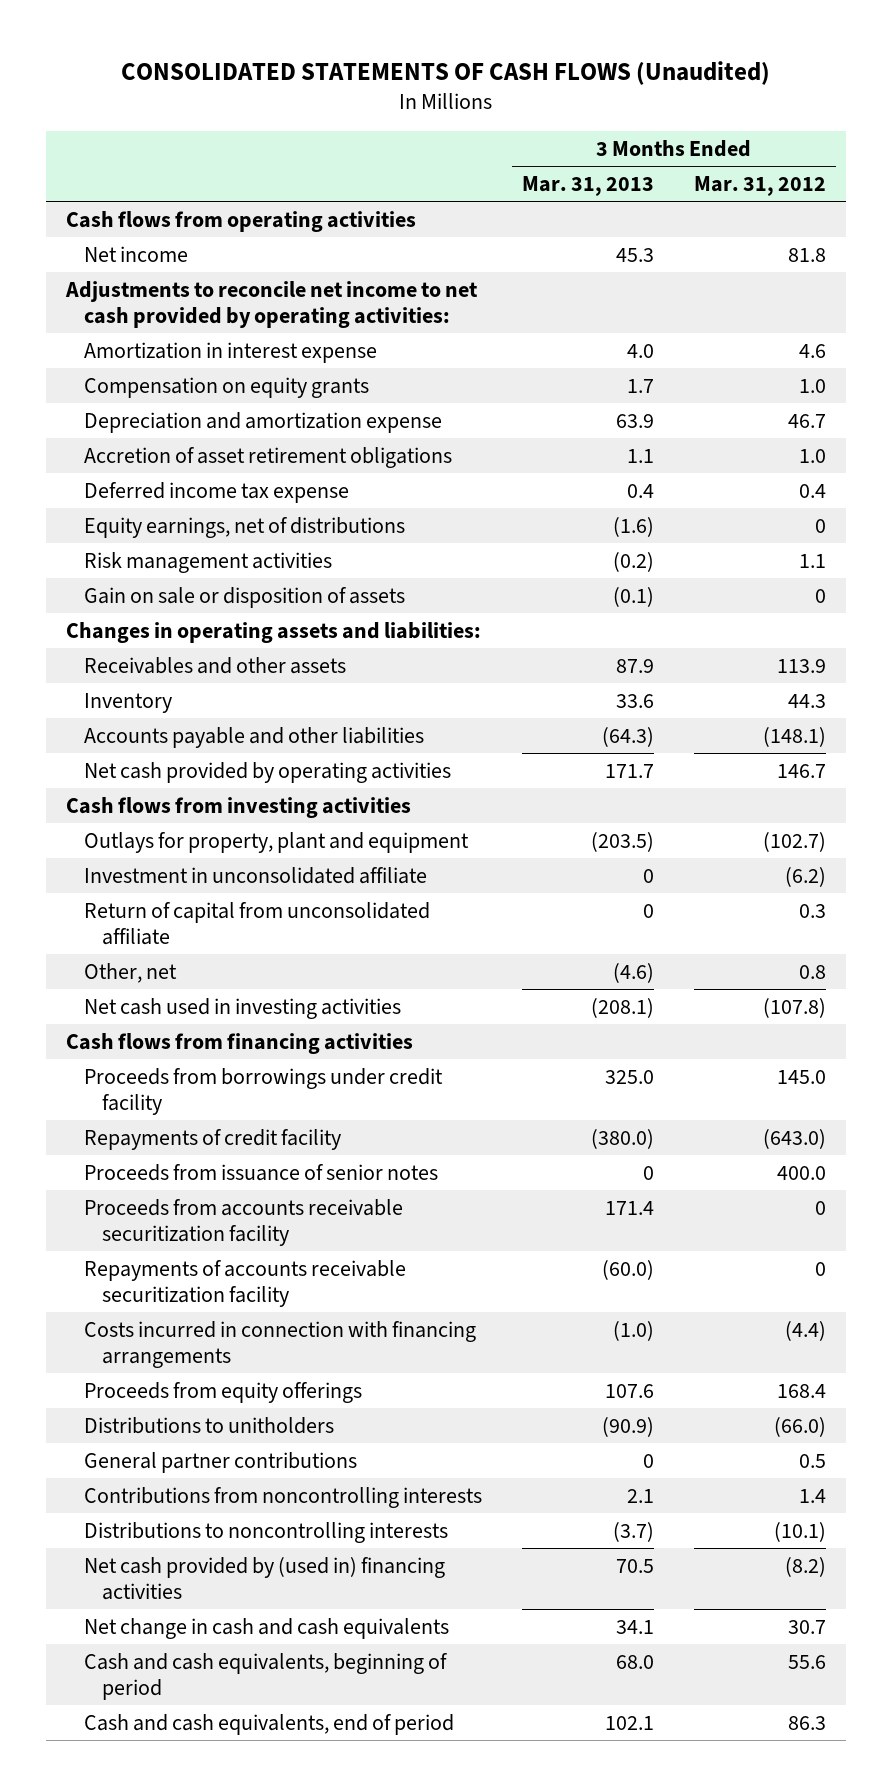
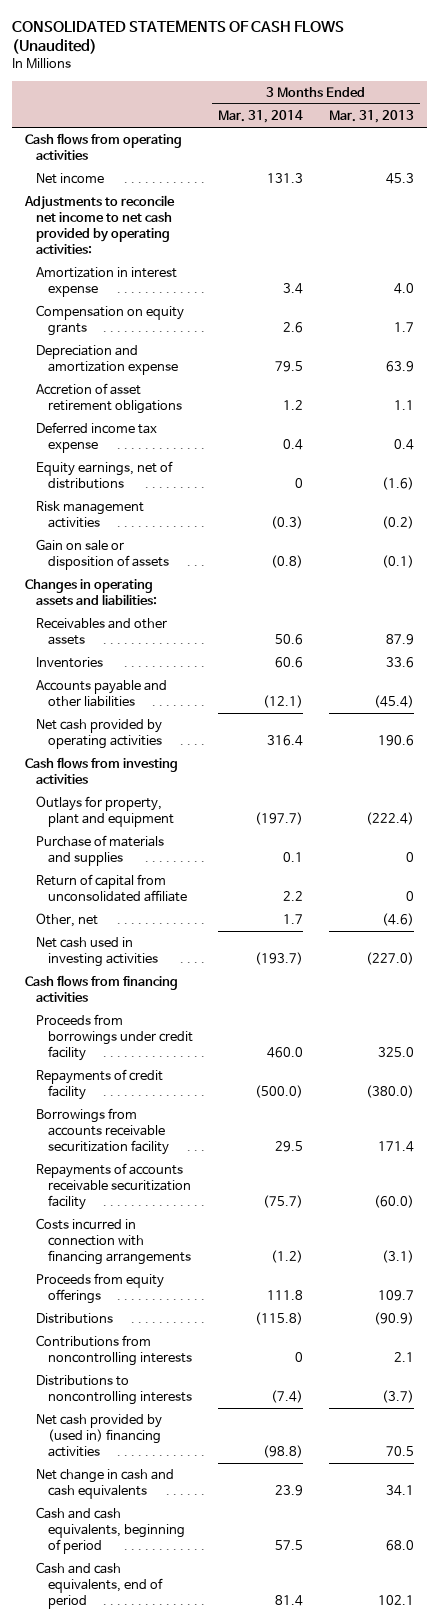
[693,175,826,196] Mar. 31, 2012 -> none
none -> [218,109,304,123] Mar. 31, 2014
[83,692,172,713] Inventory -> [36,657,104,669] Inventories
[601,726,654,747] (64.3) -> [374,694,415,708] (45.4)
[604,763,654,778] 171.7 -> [378,734,415,746] 190.6
[83,866,427,884] Investment in unconsolidated affiliate -> none
[590,831,654,852] (203.5) -> [366,811,415,825] (222.4)
none -> [36,835,165,866] Purchase of materials and supplies
[590,997,654,1018] (208.1) -> [366,951,415,965] (227.0)
[83,1163,438,1181] Proceeds from issuance of senior notes -> none
[83,1198,403,1247] Proceeds from accounts receivable securitization facility -> [36,1108,169,1155] Borrowings from accounts receivable securitization facility
[83,1451,357,1473] General partner contributions -> none
[612,1320,654,1341] (1.0) -> [382,1249,415,1263] (3.1)
[604,1383,654,1398] 107.6 -> [378,1289,415,1301] 109.7
[83,1416,334,1434] Distributions to unitholders -> [36,1313,114,1325] Distributions

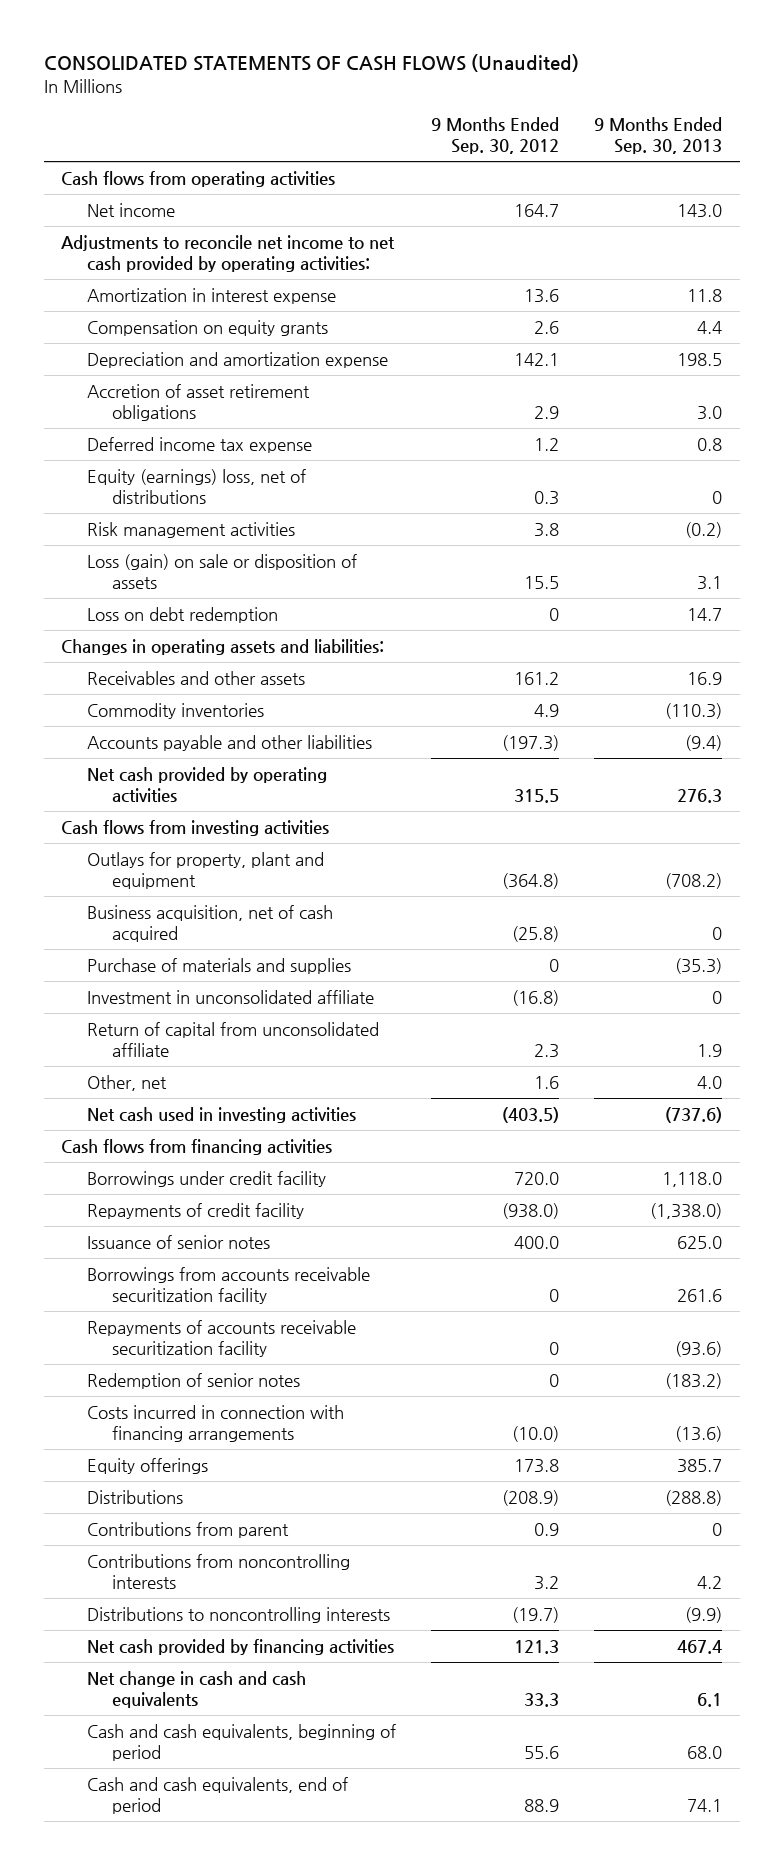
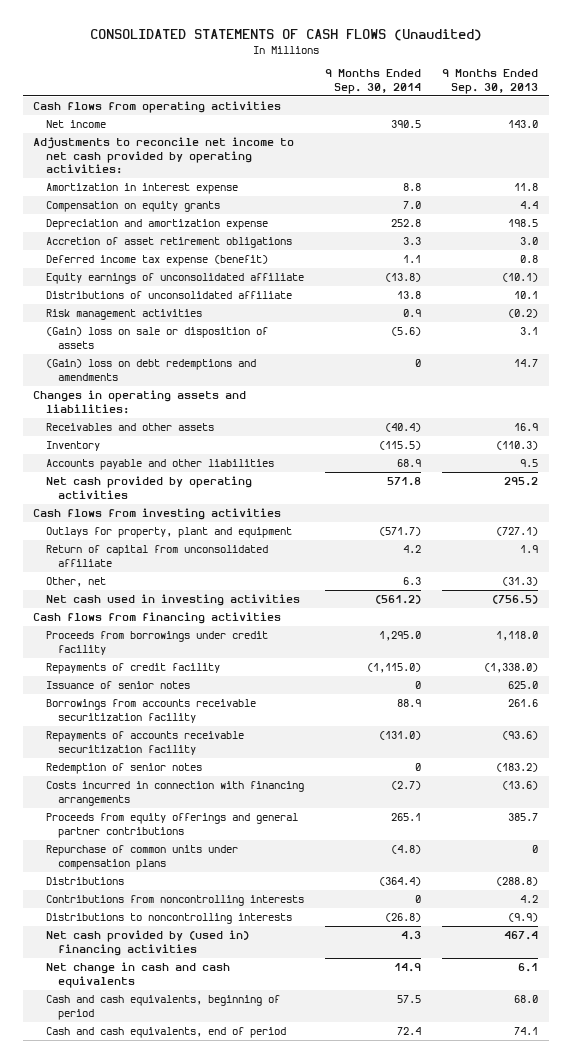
[431,117,560,155] 9 Months Ended Sep. 30, 2012 -> none
none -> [325,69,422,94] 9 Months Ended Sep. 30, 2014
[86,436,312,453] Deferred income tax expense -> [45,255,268,267] Deferred income tax expense (benefit)
[86,468,306,504] Equity (earnings) loss, net of distributions -> [45,273,304,285] Equity earnings of unconsolidated affiliate
[712,490,723,504] 0 -> [502,273,539,283] (10.1)
none -> [45,291,292,300] Distributions of unconsolidated affiliate
[86,553,357,589] Loss (gain) on sale or disposition of assets -> [45,327,268,349] (Gain) loss on sale or disposition of assets
[86,606,278,623] Loss on debt redemption -> [45,359,256,381] (Gain) loss on debt redemptions and amendments
[86,702,264,719] Commodity inventories -> [45,441,100,452] Inventory
[685,734,723,751] (9.4) -> [520,459,539,468] 9.5
[677,788,723,803] 276.3 -> [504,477,539,487] 295.2
[86,904,333,942] Business acquisition, net of cash acquired -> none
[86,957,351,974] Purchase of materials and supplies -> none
[86,989,374,1004] Investment in unconsolidated affiliate -> none
[665,872,723,889] (708.2) -> [496,527,539,537] (727.1)
[697,1075,723,1089] 4.0 -> [502,577,539,587] (31.3)
[665,1106,723,1123] (737.6) -> [492,595,539,605] (756.5)
[86,1170,326,1187] Borrowings under credit facility -> [45,631,268,655] Proceeds from borrowings under credit facility
[86,1457,208,1474] Equity offerings -> [45,813,298,838] Proceeds from equity offerings and general partner contributions
none -> [45,845,238,870] Repurchase of common units under compensation plans
[86,1521,289,1538] Contributions from parent -> none
[86,1638,394,1655] Net cash provided by financing activities -> [45,930,249,956] Net cash provided by (used in) financing activities

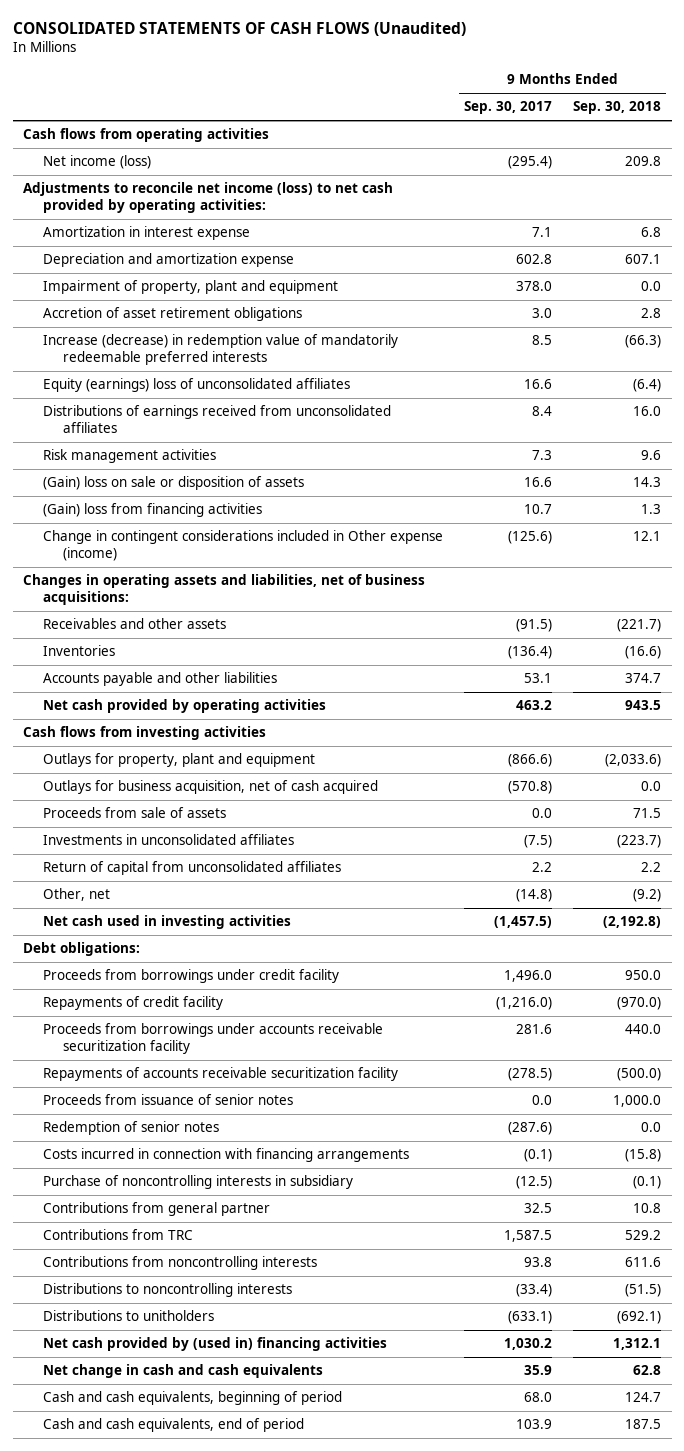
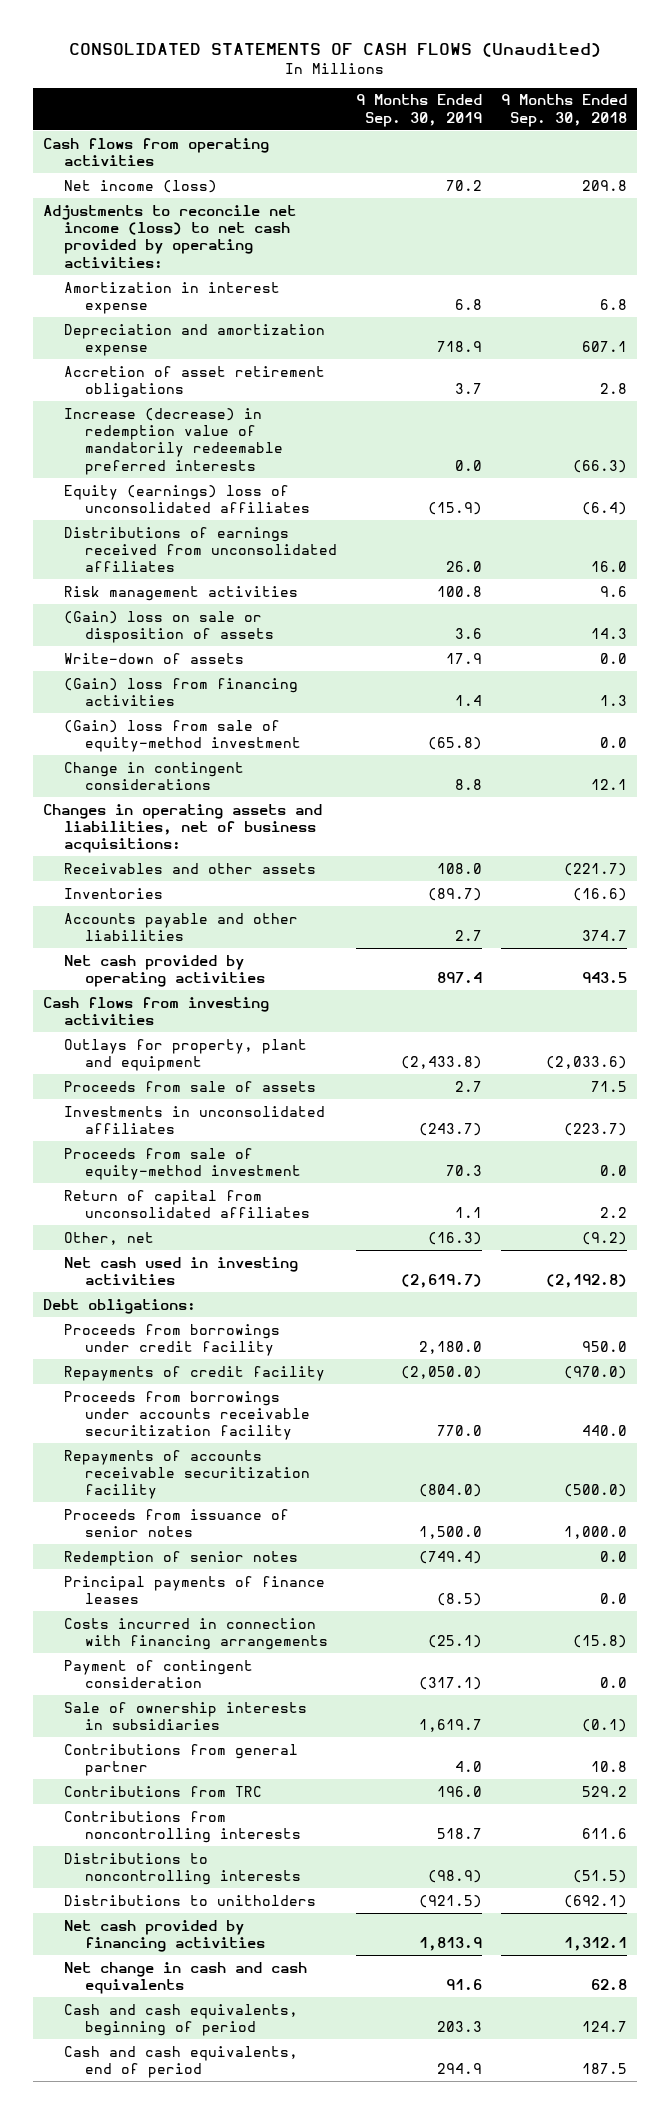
[464,101,553,115] Sep. 30, 2017 -> none
none -> [355,94,482,127] 9 Months Ended Sep. 30, 2019
[43,280,339,295] Impairment of property, plant and equipment -> none
none -> [63,652,244,664] Write-down of assets
none -> [63,719,301,753] (Gain) loss from sale of equity-method investment
[43,530,444,561] Change in contingent considerations included in Other expense (income) -> [63,761,244,791] Change in contingent considerations
[43,780,379,795] Outlays for business acquisition, net of cash acquired -> none
none -> [63,1147,301,1181] Proceeds from sale of equity-method investment
none -> [63,1575,325,1605] Principal payments of finance leases
[43,1175,354,1190] Purchase of noncontrolling interests in subsidiary -> none
none -> [63,1659,253,1689] Payment of contingent consideration
none -> [63,1701,307,1731] Sale of ownership interests in subsidiaries
[43,1337,388,1352] Net cash provided by (used in) financing activities -> [63,1919,265,1953] Net cash provided by financing activities

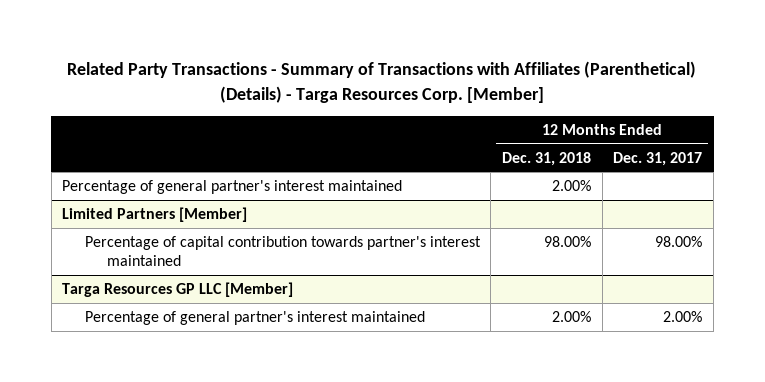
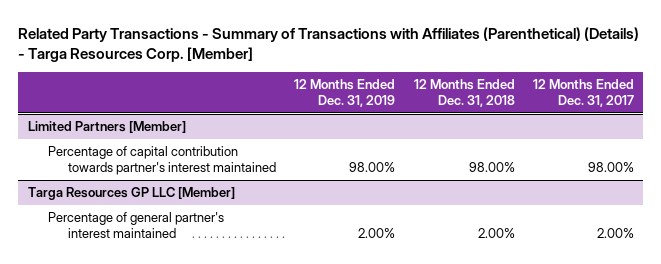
none -> [294,79,396,107] 12 Months Ended Dec. 31, 2019
[62,180,403,195] Percentage of general partner's interest maintained -> none

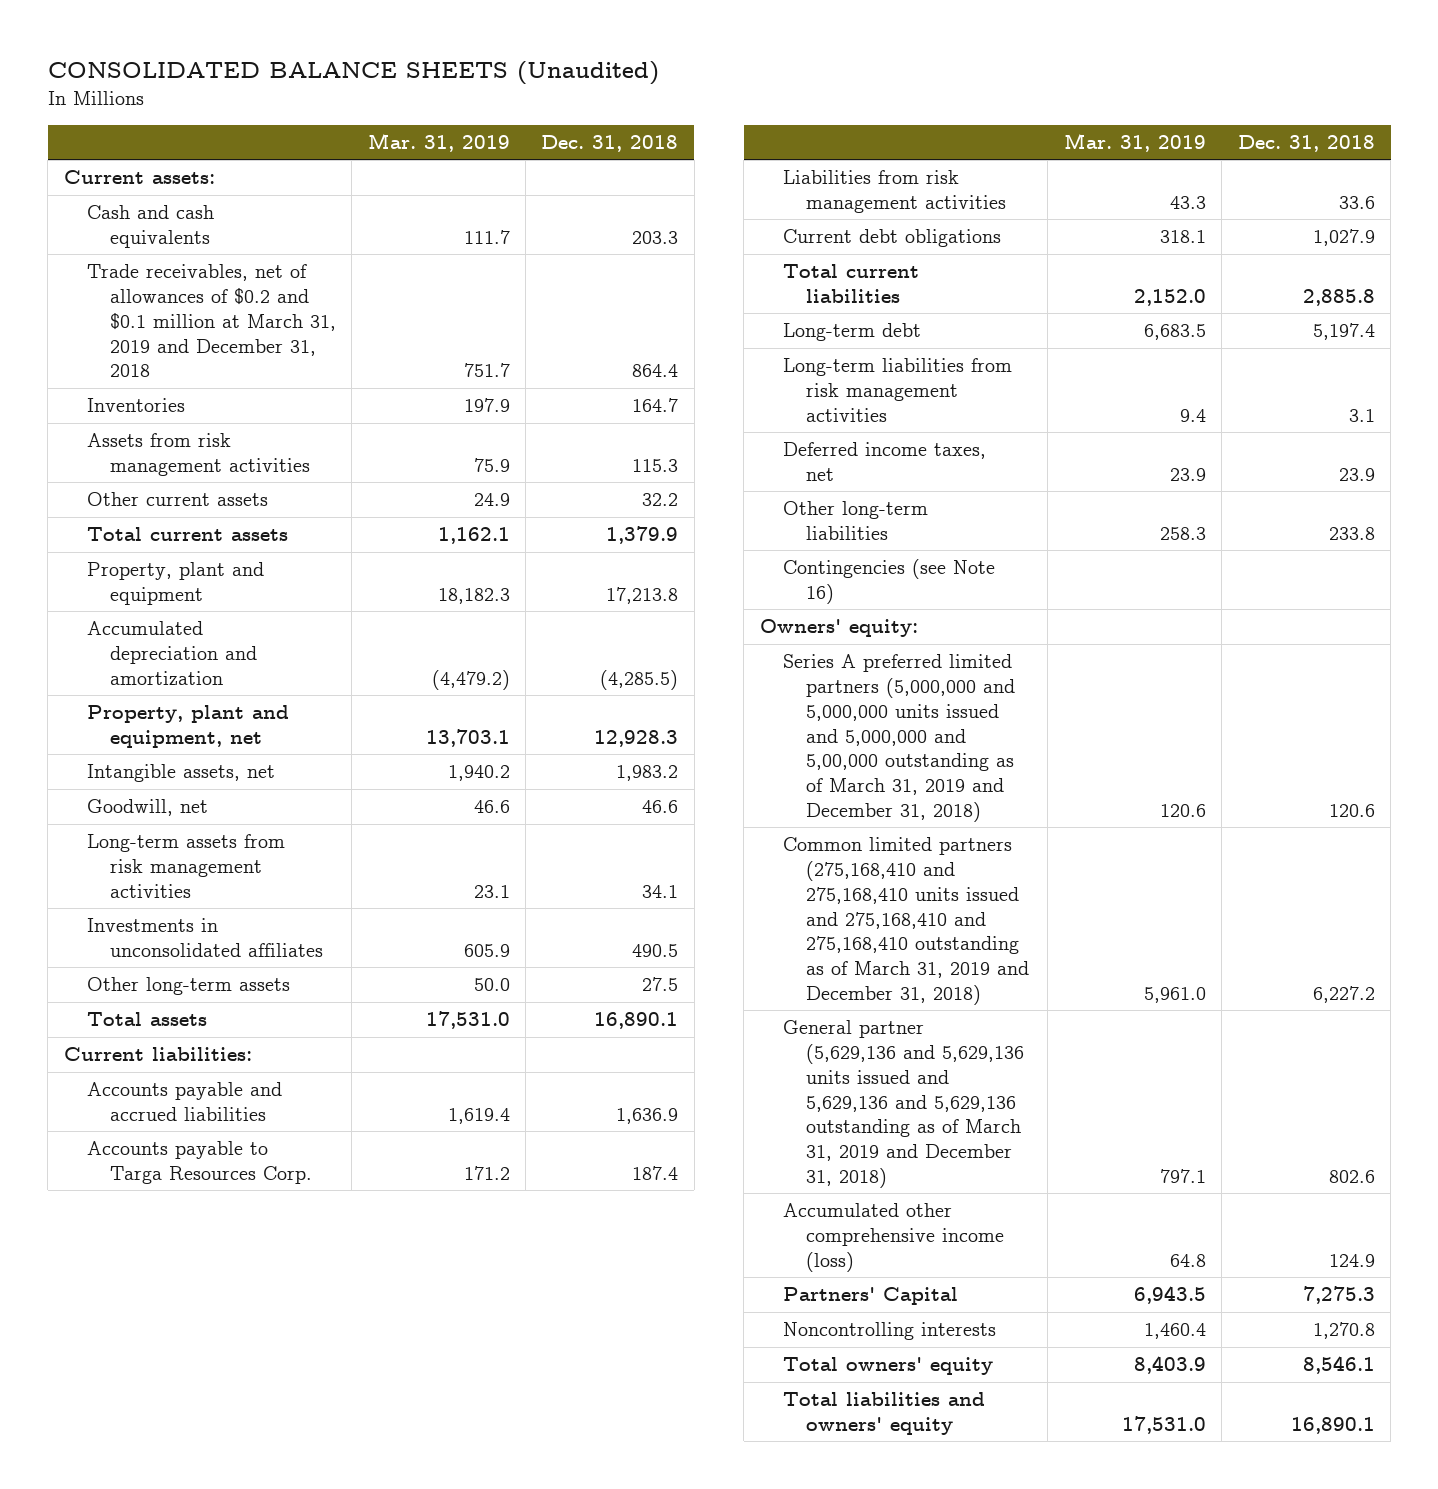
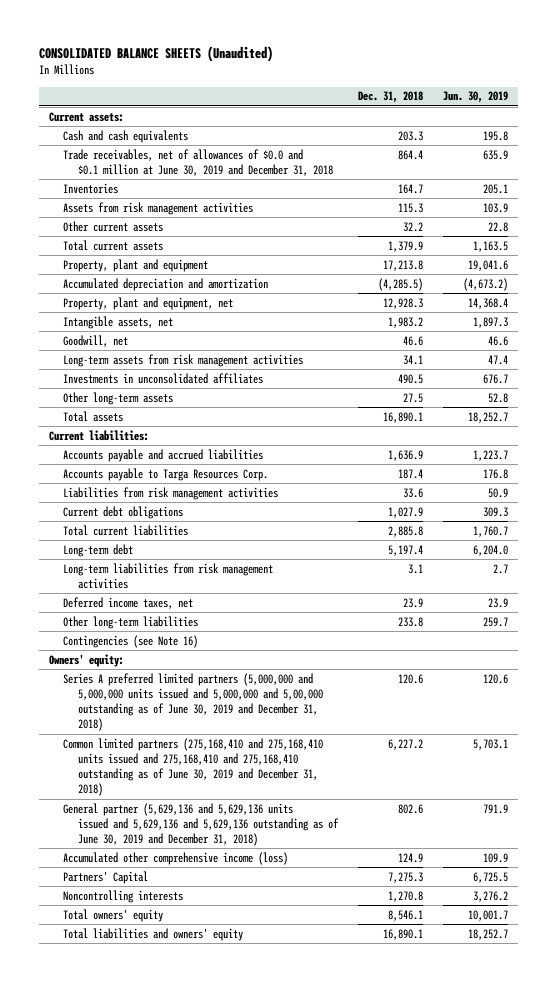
[367,132,510,152] Mar. 31, 2019 -> none
none -> [442,91,508,104] Jun. 30, 2019
[86,264,336,378] Trade receivables, net of allowances of $0.2 and $0.1 million at March 31, 2019 and December 31, 2018 -> [63,148,333,177] Trade receivables, net of allowances of $0.0 and $0.1 million at June 30, 2019 and December 31, 2018
[782,654,1015,822] Series A preferred limited partners (5,000,000 and 5,000,000 units issued and 5,000,000 and 5,00,000 outstanding as of March 31, 2019 and December 31, 2018) -> [63,672,323,732] Series A preferred limited partners (5,000,000 and 5,000,000 units issued and 5,000,000 and 5,00,000 outstanding as of June 30, 2019 and December 31, 2018)
[782,837,1029,1005] Common limited partners (275,168,410 and 275,168,410 units issued and 275,168,410 and 275,168,410 outstanding as of March 31, 2019 and December 31, 2018) -> [63,737,324,797] Common limited partners (275,168,410 and 275,168,410 units issued and 275,168,410 and 275,168,410 outstanding as of June 30, 2019 and December 31, 2018)
[782,1020,1024,1188] General partner (5,629,136 and 5,629,136 units issued and 5,629,136 and 5,629,136 outstanding as of March 31, 2019 and December 31, 2018) -> [63,802,339,847] General partner (5,629,136 and 5,629,136 units issued and 5,629,136 and 5,629,136 outstanding as of June 30, 2019 and December 31, 2018)

